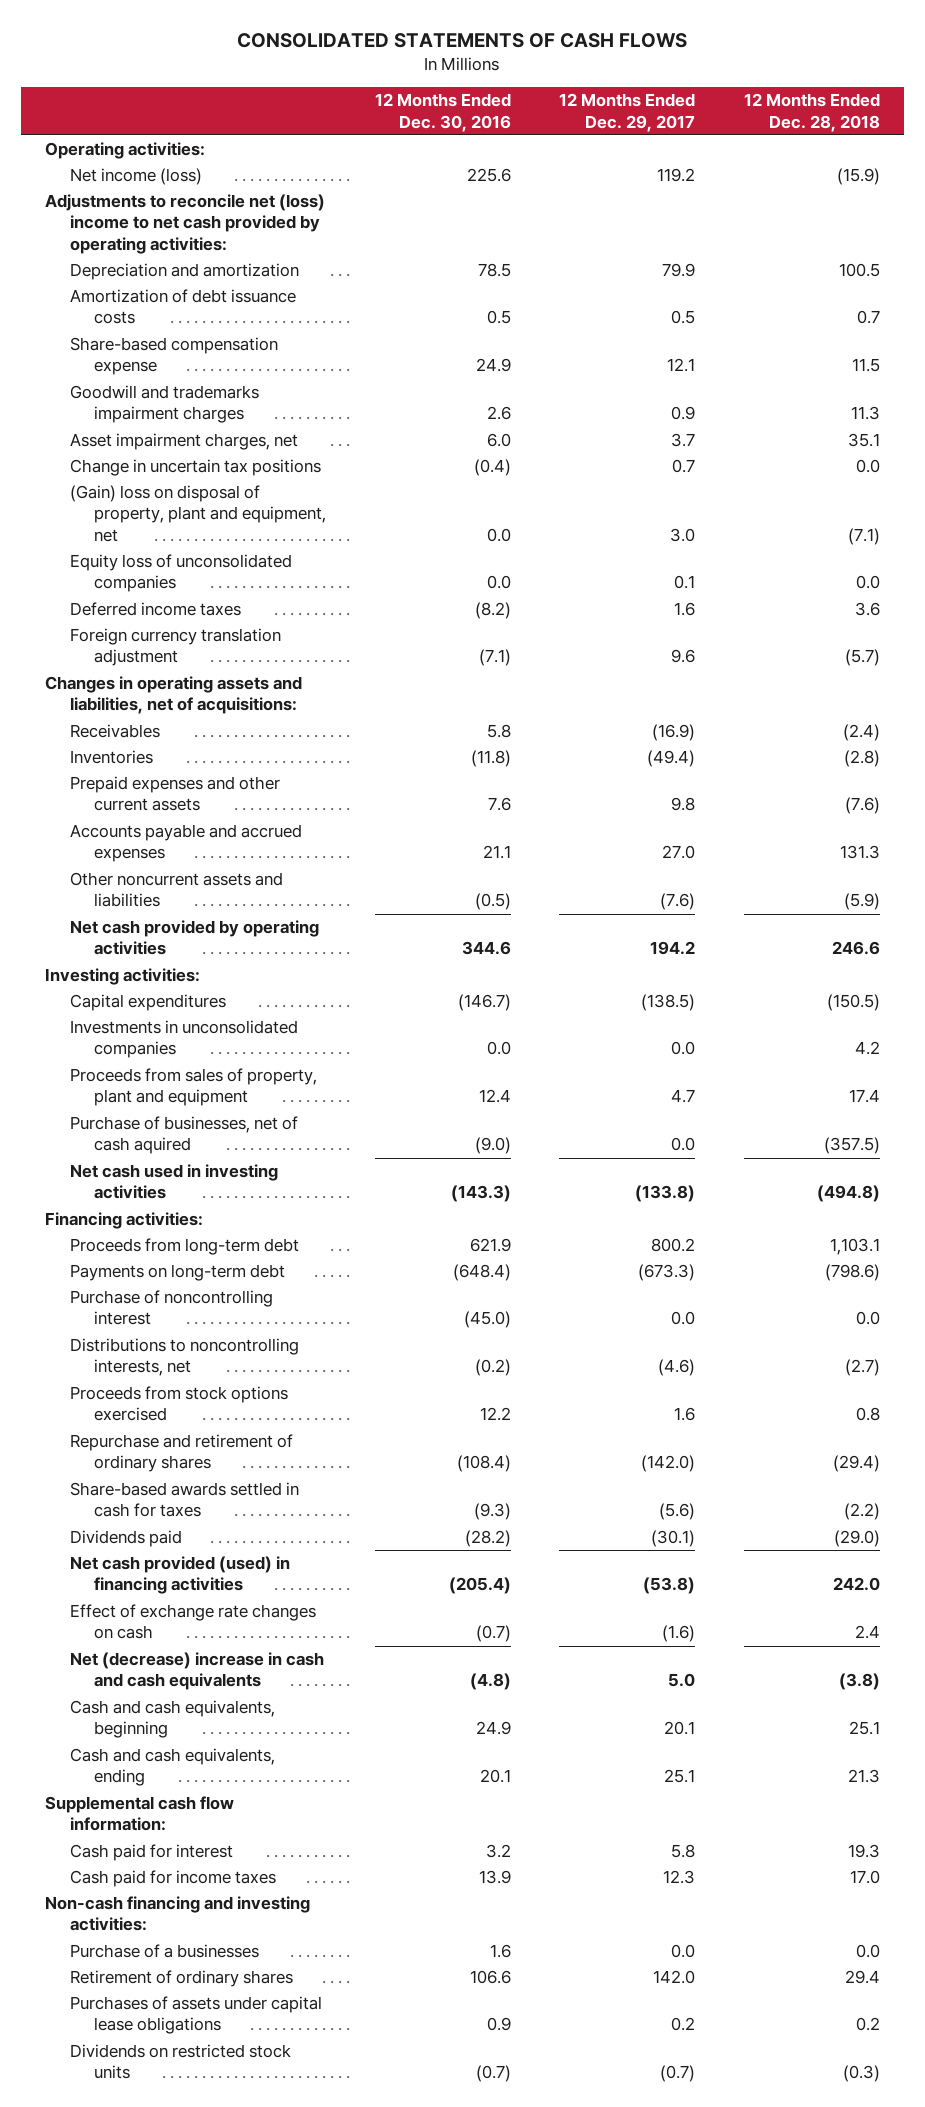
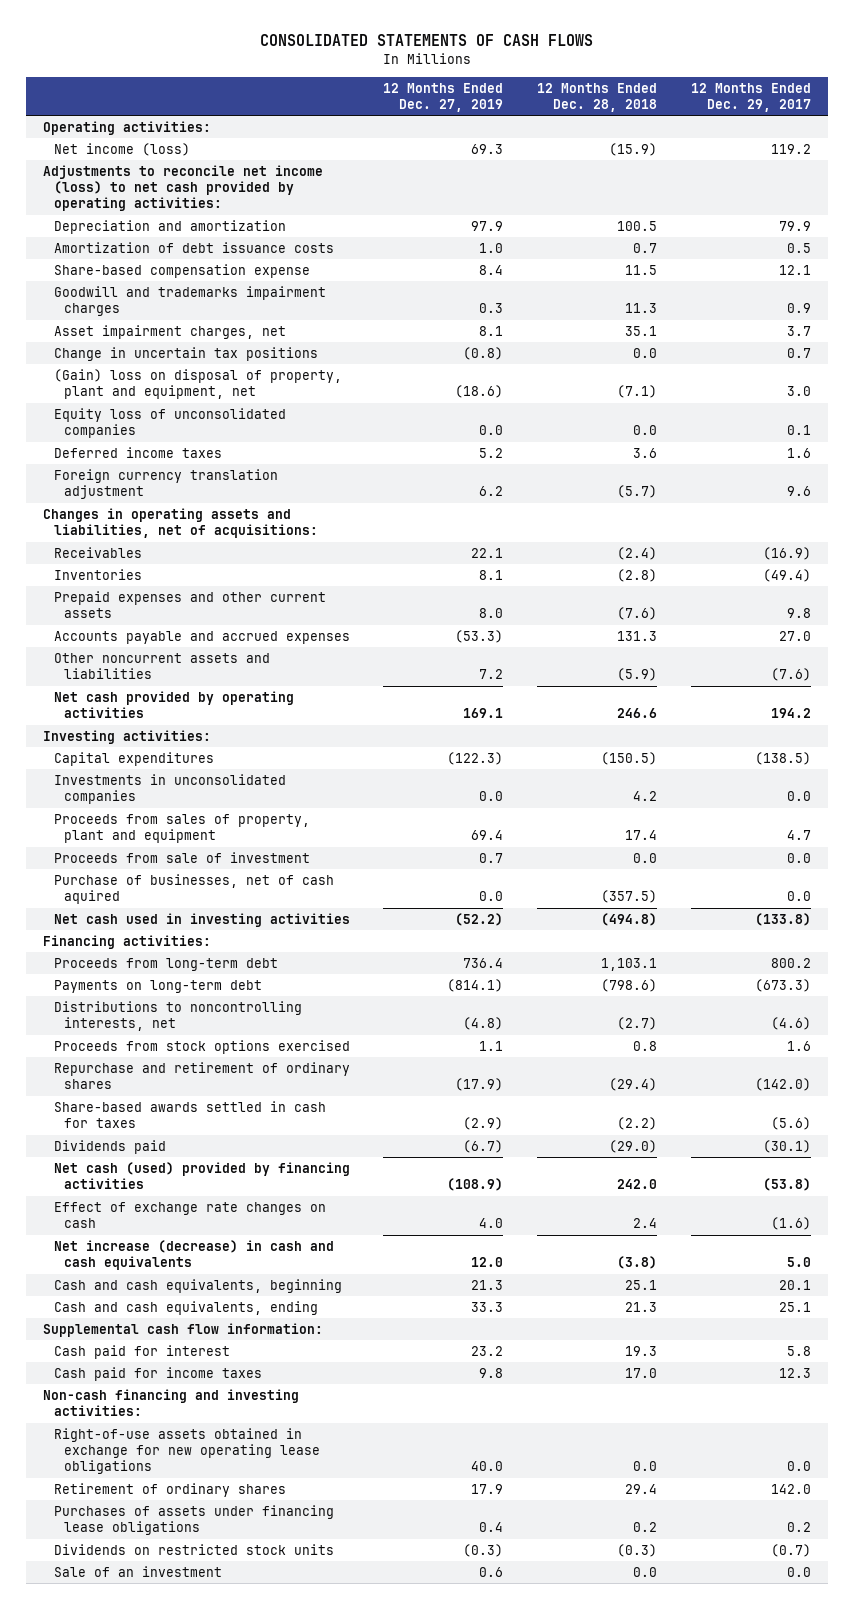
[374,93,511,132] 12 Months Ended Dec. 30, 2016 -> none
none -> [383,82,504,112] 12 Months Ended Dec. 27, 2019
[45,194,326,254] Adjustments to reconcile net (loss) income to net cash provided by operating activities: -> [43,164,324,212] Adjustments to reconcile net income (loss) to net cash provided by operating activities:
none -> [53,851,310,863] Proceeds from sale of investment
[69,1290,273,1326] Purchase of noncontrolling interest -> none
[69,1556,290,1595] Net cash provided (used) in financing activities -> [53,1161,350,1190] Net cash (used) provided by financing activities
[69,1652,324,1691] Net (decrease) increase in cash and cash equivalents -> [53,1239,334,1271] Net increase (decrease) in cash and cash equivalents
[69,1944,259,1959] Purchase of a businesses -> none
none -> [53,1427,321,1475] Right-of-use assets obtained in exchange for new operating lease obligations
[69,1996,322,2035] Purchases of assets under capital lease obligations -> [53,1504,334,1536] Purchases of assets under financing lease obligations
none -> [53,1565,222,1577] Sale of an investment

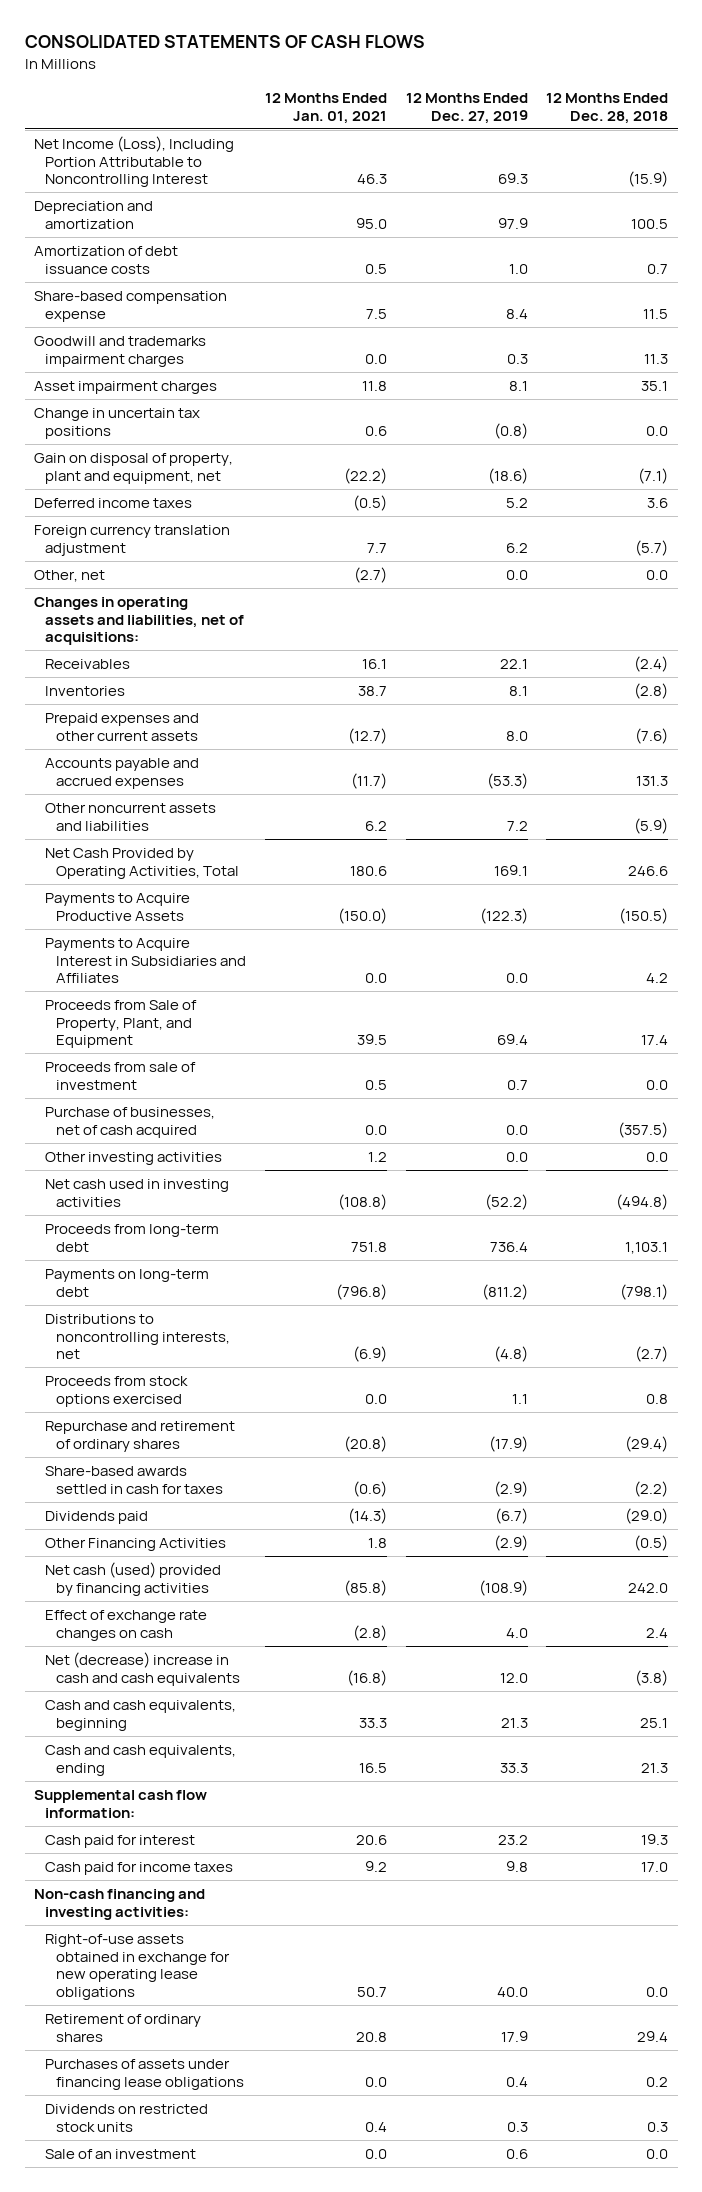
[690,82,811,112] 12 Months Ended Dec. 29, 2017 -> none
none -> [264,93,387,124] 12 Months Ended Jan. 01, 2021
[43,120,212,135] Operating activities: -> none
[43,164,324,212] Adjustments to reconcile net income (loss) to net cash provided by operating activities: -> none
[53,142,190,156] Net income (loss) -> [34,136,235,188] Net Income (Loss), Including Portion Attributable to Noncontrolling Interest
[53,324,286,339] Asset impairment charges, net -> [34,381,218,395] Asset impairment charges
[53,407,286,439] Equity loss of unconsolidated companies -> none
[53,368,342,400] (Gain) loss on disposal of property, plant and equipment, net -> [34,453,234,484] Gain on disposal of property, plant and equipment, net
none -> [34,570,106,583] Other, net
[43,729,212,744] Investing activities: -> none
[53,773,286,805] Investments in unconsolidated companies -> none
[53,690,294,719] Net cash provided by operating activities -> [45,848,240,879] Net Cash Provided by Operating Activities, Total
[53,751,214,766] Capital expenditures -> [45,893,191,921] Payments to Acquire Productive Assets
none -> [45,938,247,984] Payments to Acquire Interest in Subsidiaries and Affiliates
[53,813,310,844] Proceeds from sales of property, plant and equipment -> [45,1000,198,1049] Proceeds from Sale of Property, Plant, and Equipment
[53,873,334,905] Purchase of businesses, net of cash aquired -> [45,1107,216,1138] Purchase of businesses, net of cash acquired
none -> [45,1152,223,1166] Other investing activities
[43,934,212,949] Financing activities: -> none
[447,978,504,992] (814.1) -> [481,1283,528,1300] (811.2)
[601,978,658,992] (798.6) -> [620,1283,669,1300] (798.1)
none -> [45,1538,227,1552] Other Financing Activities
[53,1239,334,1271] Net increase (decrease) in cash and cash equivalents -> [45,1652,241,1686] Net (decrease) increase in cash and cash equivalents
[463,1543,504,1557] (0.3) -> [506,2121,528,2132] 0.3
[617,1543,658,1557] (0.3) -> [647,2121,669,2132] 0.3

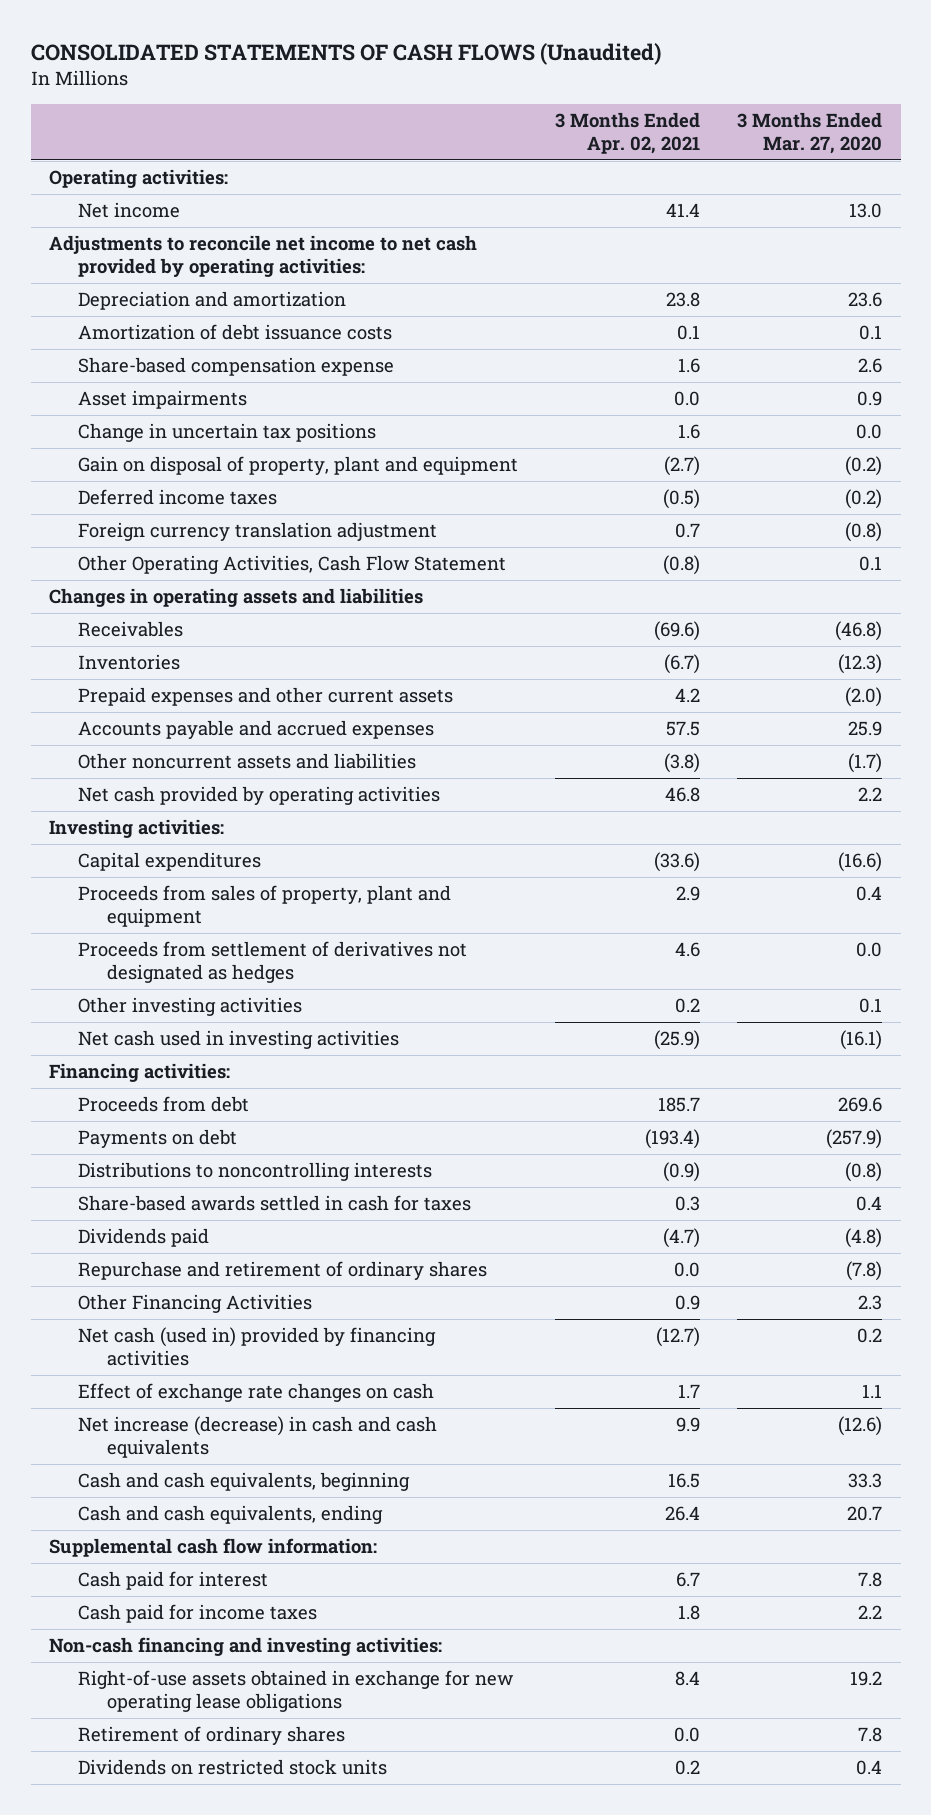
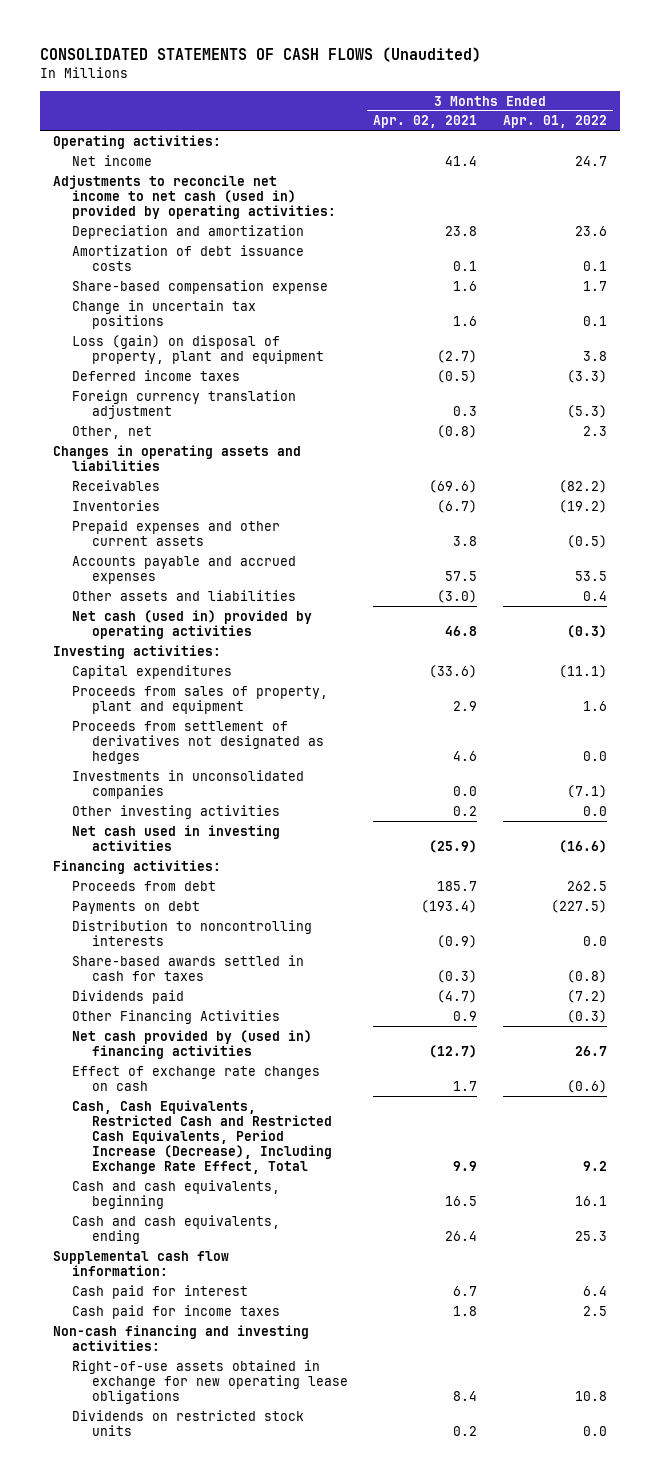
[737,112,883,155] 3 Months Ended Mar. 27, 2020 -> none
none -> [502,115,607,129] Apr. 01, 2022
[49,235,478,278] Adjustments to reconcile net income to net cash provided by operating activities: -> [52,174,337,219] Adjustments to reconcile net income to net cash (used in) provided by operating activities:
[78,390,248,410] Asset impairments -> none
[78,456,519,476] Gain on disposal of property, plant and equipment -> [72,334,324,364] Loss (gain) on disposal of property, plant and equipment
[675,523,701,539] 0.7 -> [453,405,478,416] 0.3
[78,555,507,575] Other Operating Activities, Cash Flow Statement -> [72,425,153,439] Other, net
[675,688,701,703] 4.2 -> [453,535,478,546] 3.8
[78,753,417,770] Other noncurrent assets and liabilities -> [72,589,297,601] Other assets and liabilities
[664,753,701,774] (3.8) -> [437,589,478,603] (3.0)
[78,786,441,806] Net cash provided by operating activities -> [72,609,313,639] Net cash (used in) provided by operating activities
none -> [72,769,305,799] Investments in unconsolidated companies
[78,1162,433,1182] Distributions to noncontrolling interests -> [72,919,313,946] Distribution to noncontrolling interests
[675,1196,701,1212] 0.3 -> [437,969,478,983] (0.3)
[78,1261,488,1281] Repurchase and retirement of ordinary shares -> none
[78,1327,437,1367] Net cash (used in) provided by financing activities -> [72,1029,313,1059] Net cash provided by (used in) financing activities
[78,1416,438,1459] Net increase (decrease) in cash and cash equivalents -> [72,1099,332,1174] Cash, Cash Equivalents, Restricted Cash and Restricted Cash Equivalents, Period Increase (Decrease), Including Exchange Rate Effect, Total
[78,1726,346,1746] Retirement of ordinary shares -> none

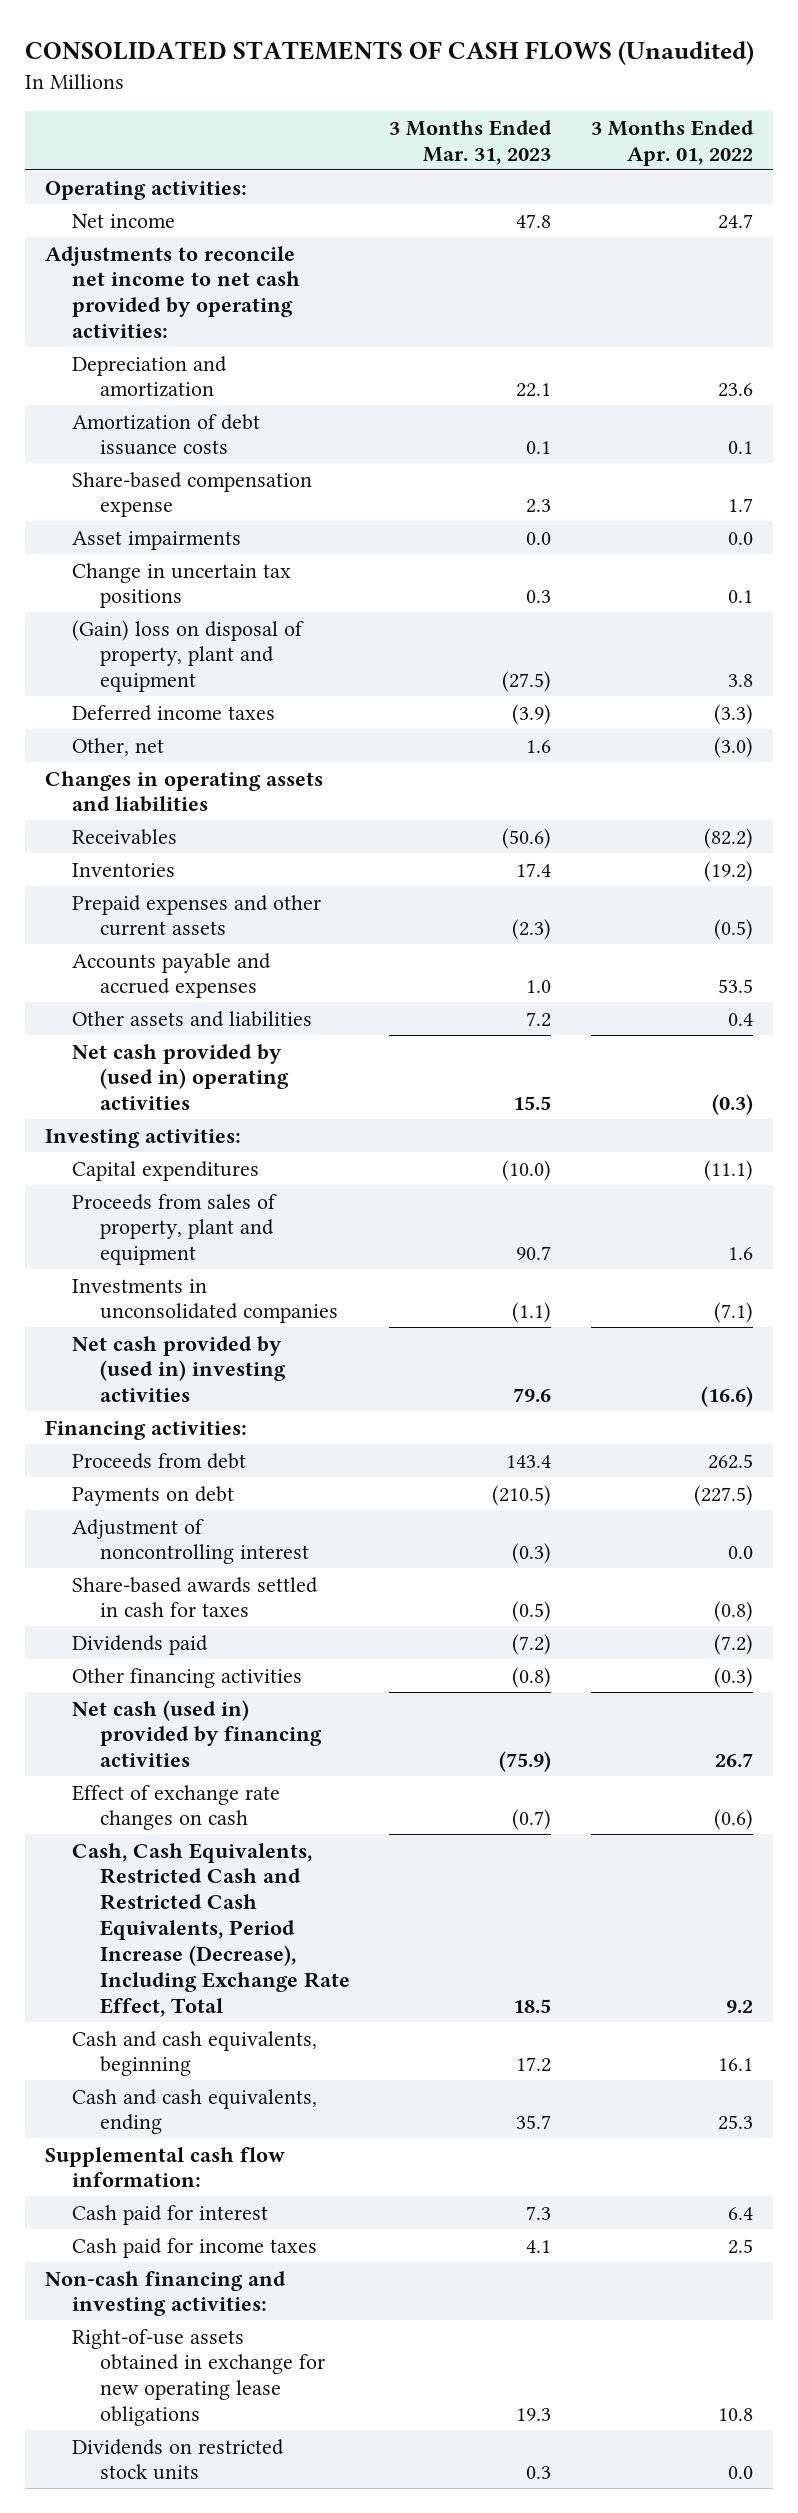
[373,115,478,129] Apr. 02, 2021 -> none
none -> [389,119,553,165] 3 Months Ended Mar. 31, 2023
[52,174,337,219] Adjustments to reconcile net income to net cash (used in) provided by operating activities: -> [44,245,301,339] Adjustments to reconcile net income to net cash provided by operating activities:
none -> [72,530,242,550] Asset impairments
[72,334,324,364] Loss (gain) on disposal of property, plant and equipment -> [72,619,305,693] (Gain) loss on disposal of property, plant and equipment
[72,389,297,419] Foreign currency translation adjustment -> none
[582,425,607,436] 2.3 -> [714,736,754,758] (3.0)
[72,609,313,639] Net cash (used in) provided by operating activities -> [72,1043,289,1111] Net cash provided by (used in) operating activities
[72,720,324,764] Proceeds from settlement of derivatives not designated as hedges -> none
[72,804,281,819] Other investing activities -> none
[72,824,281,851] Net cash used in investing activities -> [72,1335,286,1403] Net cash provided by (used in) investing activities
[72,919,313,946] Distribution to noncontrolling interests -> [72,1518,309,1565] Adjustment of noncontrolling interest
[72,1009,281,1024] Other Financing Activities -> [72,1667,303,1688] Other financing activities
[72,1029,313,1059] Net cash provided by (used in) financing activities -> [72,1699,322,1768] Net cash (used in) provided by financing activities

